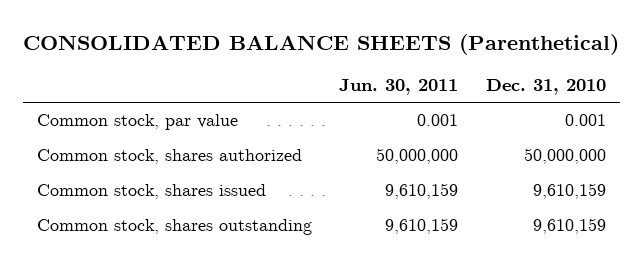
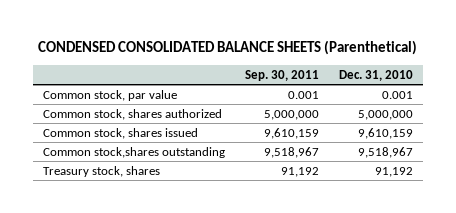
[22,34,619,56] CONSOLIDATED BALANCE SHEETS (Parenthetical) -> [38,40,418,56] CONDENSED CONSOLIDATED BALANCE SHEETS (Parenthetical)
[339,79,459,96] Jun. 30, 2011 -> none
none -> [245,69,320,81] Sep. 30, 2011
[524,148,607,165] 50,000,000 -> [357,109,413,120] 5,000,000
[36,219,312,236] Common stock, shares outstanding -> [43,146,226,158] Common stock,shares outstanding
[533,218,607,235] 9,610,159 -> [357,146,413,158] 9,518,967
none -> [43,165,161,177] Treasury stock, shares

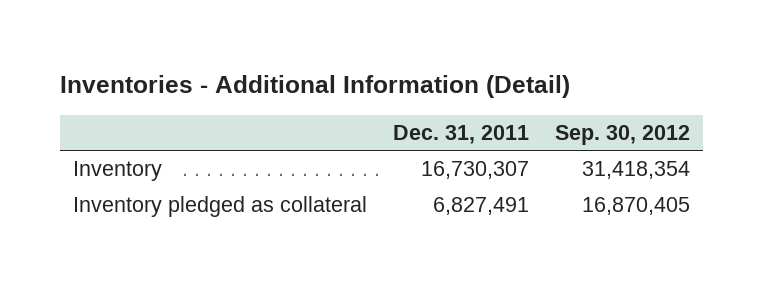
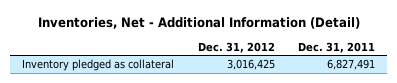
[59,75,570,99] Inventories - Additional Information (Detail) -> [37,17,360,30] Inventories, Net - Additional Information (Detail)
[555,124,691,145] Sep. 30, 2012 -> none
none -> [197,41,275,53] Dec. 31, 2012
[72,161,162,182] Inventory -> none

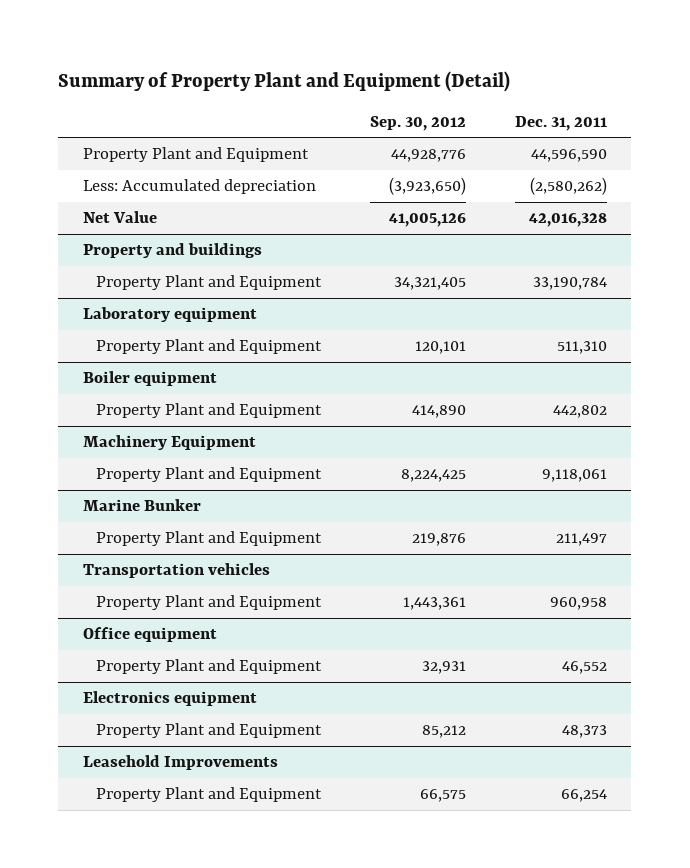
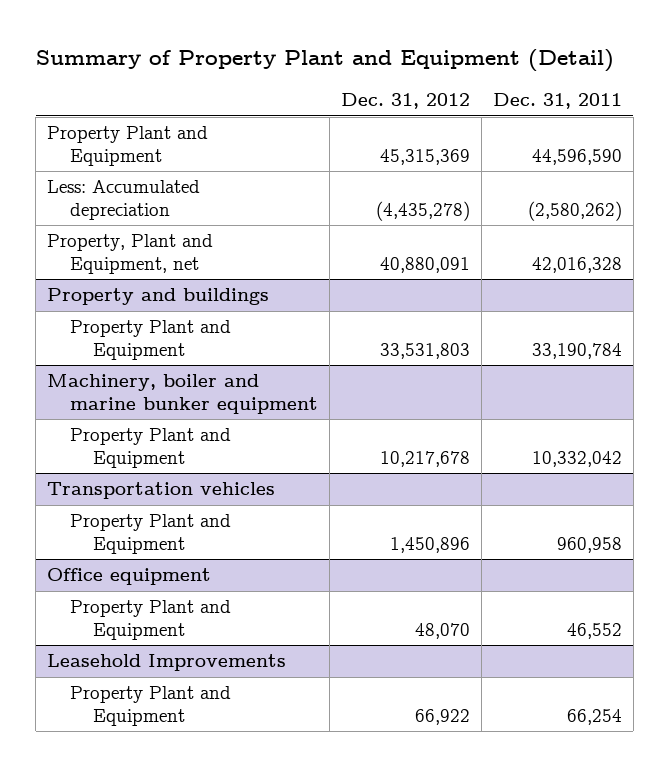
[369,115,466,131] Sep. 30, 2012 -> none
none -> [340,93,470,110] Dec. 31, 2012
[82,211,157,224] Net Value -> [47,234,214,274] Property, Plant and Equipment, net
[82,307,257,323] Laboratory equipment -> none
[82,371,217,387] Boiler equipment -> none
[96,403,323,419] Property Plant and Equipment -> none
[82,435,256,451] Machinery Equipment -> none
[96,467,323,483] Property Plant and Equipment -> none
[82,499,201,512] Marine Bunker -> none
[96,531,323,547] Property Plant and Equipment -> none
none -> [47,374,319,414] Machinery, boiler and marine bunker equipment
[556,341,607,355] 511,310 -> [531,450,622,467] 10,332,042
[82,691,257,707] Electronics equipment -> none
[96,723,323,739] Property Plant and Equipment -> none

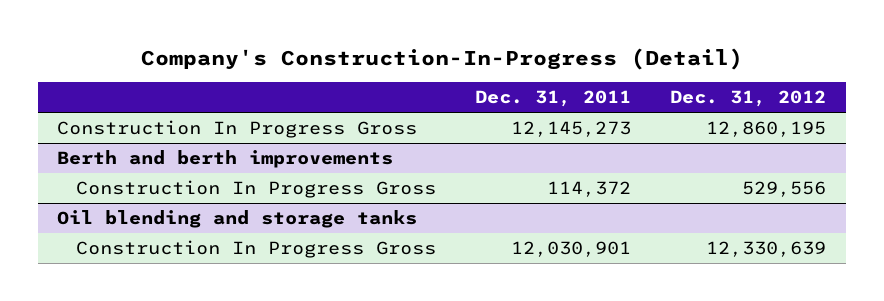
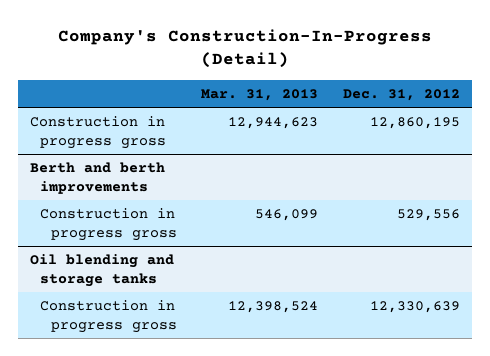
[475,90,632,108] Dec. 31, 2011 -> none
none -> [201,88,319,101] Mar. 31, 2013
[57,120,418,139] Construction In Progress Gross -> [29,116,167,149] Construction in progress gross
[76,180,437,199] Construction In Progress Gross -> [40,208,178,241] Construction in progress gross
[76,240,437,259] Construction In Progress Gross -> [40,300,178,333] Construction in progress gross

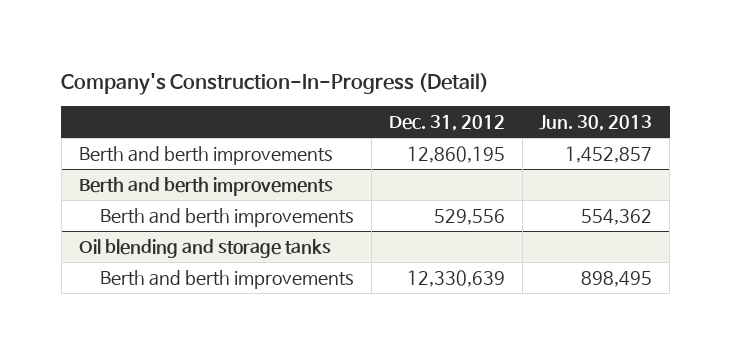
[201,88,319,101] Mar. 31, 2013 -> none
none -> [539,115,653,132] Jun. 30, 2013
[29,116,167,149] Construction in progress gross -> [78,145,333,165] Berth and berth improvements
[40,208,178,241] Construction in progress gross -> [99,207,354,227] Berth and berth improvements
[40,300,178,333] Construction in progress gross -> [99,269,354,289] Berth and berth improvements

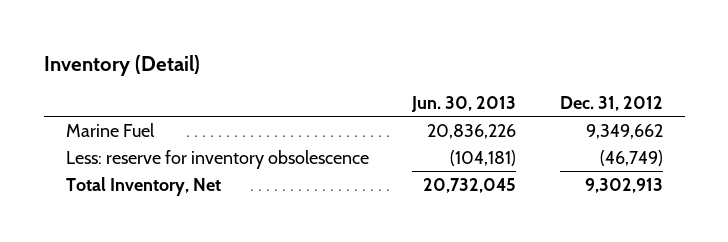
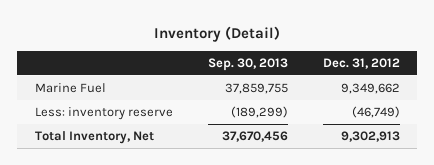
[411,96,517,113] Jun. 30, 2013 -> none
none -> [207,58,288,72] Sep. 30, 2013
[65,149,369,169] Less: reserve for inventory obsolescence -> [34,107,173,121] Less: inventory reserve

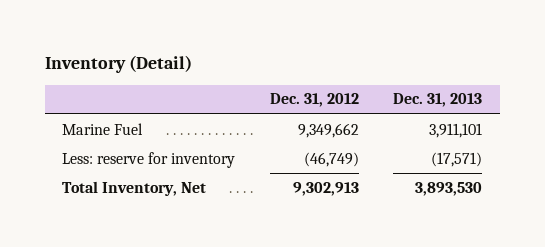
[207,58,288,72] Sep. 30, 2013 -> none
none -> [393,93,483,108] Dec. 31, 2013
[34,107,173,121] Less: inventory reserve -> [62,151,236,168] Less: reserve for inventory

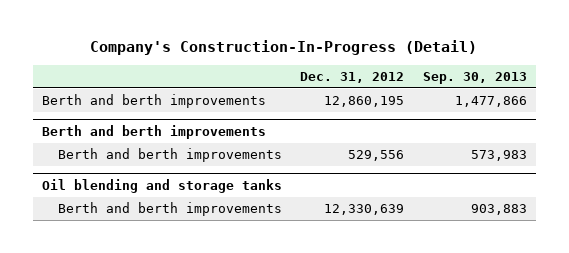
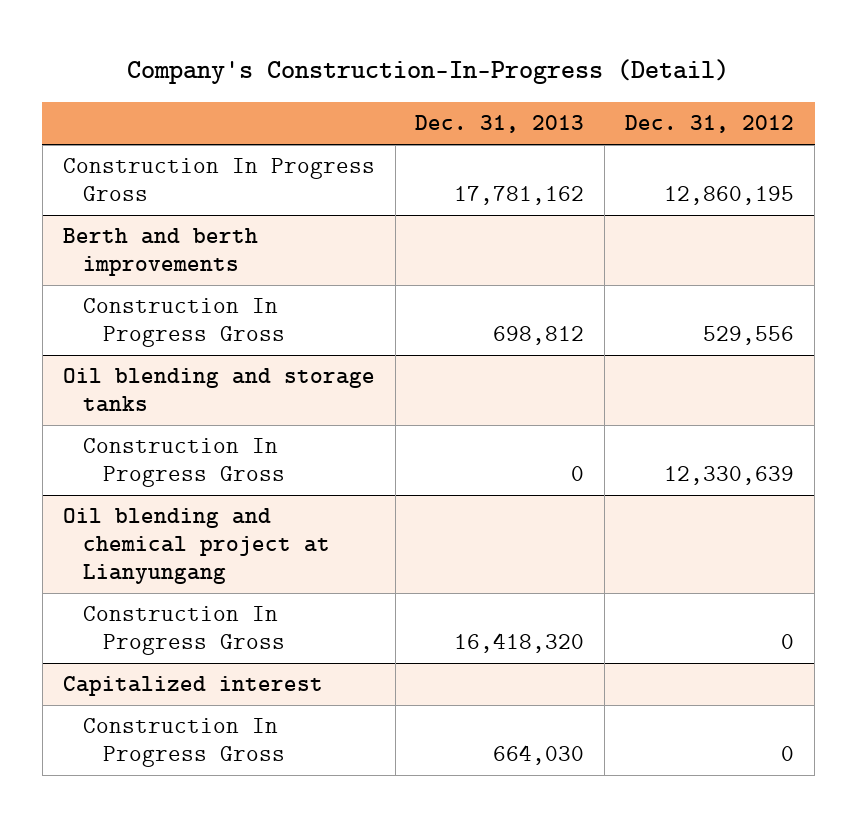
[422,71,527,84] Sep. 30, 2013 -> none
none -> [415,115,585,134] Dec. 31, 2013
[42,94,267,109] Berth and berth improvements -> [62,158,375,202] Construction In Progress Gross
[57,148,282,163] Berth and berth improvements -> [82,298,285,348] Construction In Progress Gross
[57,202,282,217] Berth and berth improvements -> [82,438,285,488] Construction In Progress Gross
none -> [62,508,330,585] Oil blending and chemical project at Lianyungang
none -> [82,606,285,656] Construction In Progress Gross
none -> [62,676,323,697] Capitalized interest
none -> [82,718,285,768] Construction In Progress Gross

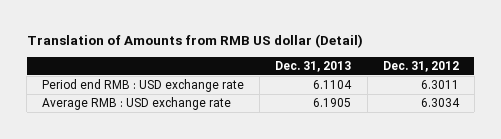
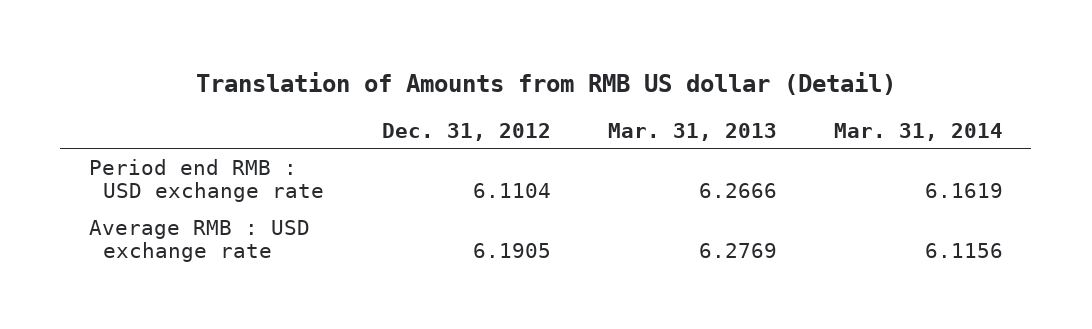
[275,60,352,72] Dec. 31, 2013 -> none
none -> [607,122,777,141] Mar. 31, 2013
none -> [833,122,1003,141] Mar. 31, 2014
[420,80,459,90] 6.3011 -> [472,183,551,199] 6.1104
[420,98,460,108] 6.3034 -> [472,243,551,259] 6.1905

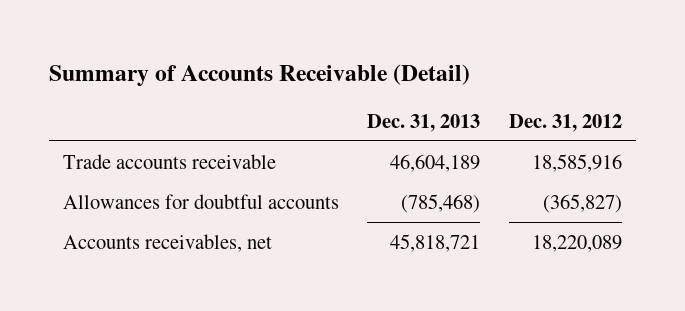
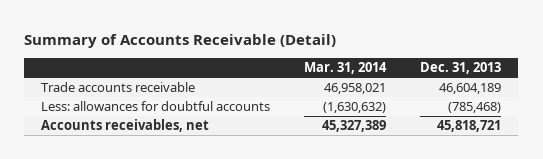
[508,113,622,132] Dec. 31, 2012 -> none
none -> [304,62,388,75] Mar. 31, 2014
[62,193,339,209] Allowances for doubtful accounts -> [41,101,271,112] Less: allowances for doubtful accounts

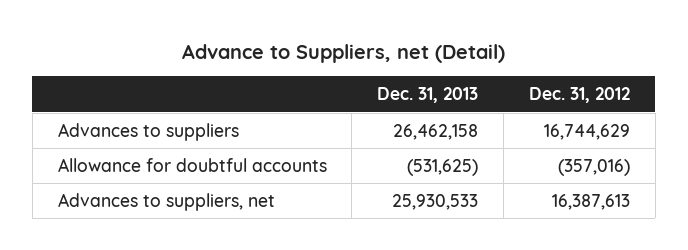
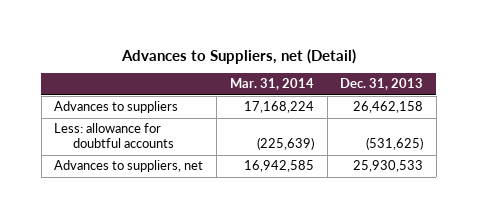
[181,44,505,64] Advance to Suppliers, net (Detail) -> [120,48,356,64] Advances to Suppliers, net (Detail)
[528,87,630,104] Dec. 31, 2012 -> none
none -> [229,78,314,91] Mar. 31, 2014
[57,157,327,172] Allowance for doubtful accounts -> [54,123,175,149] Less: allowance for doubtful accounts

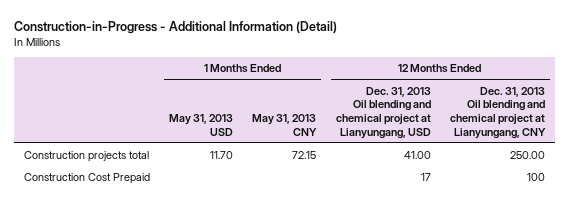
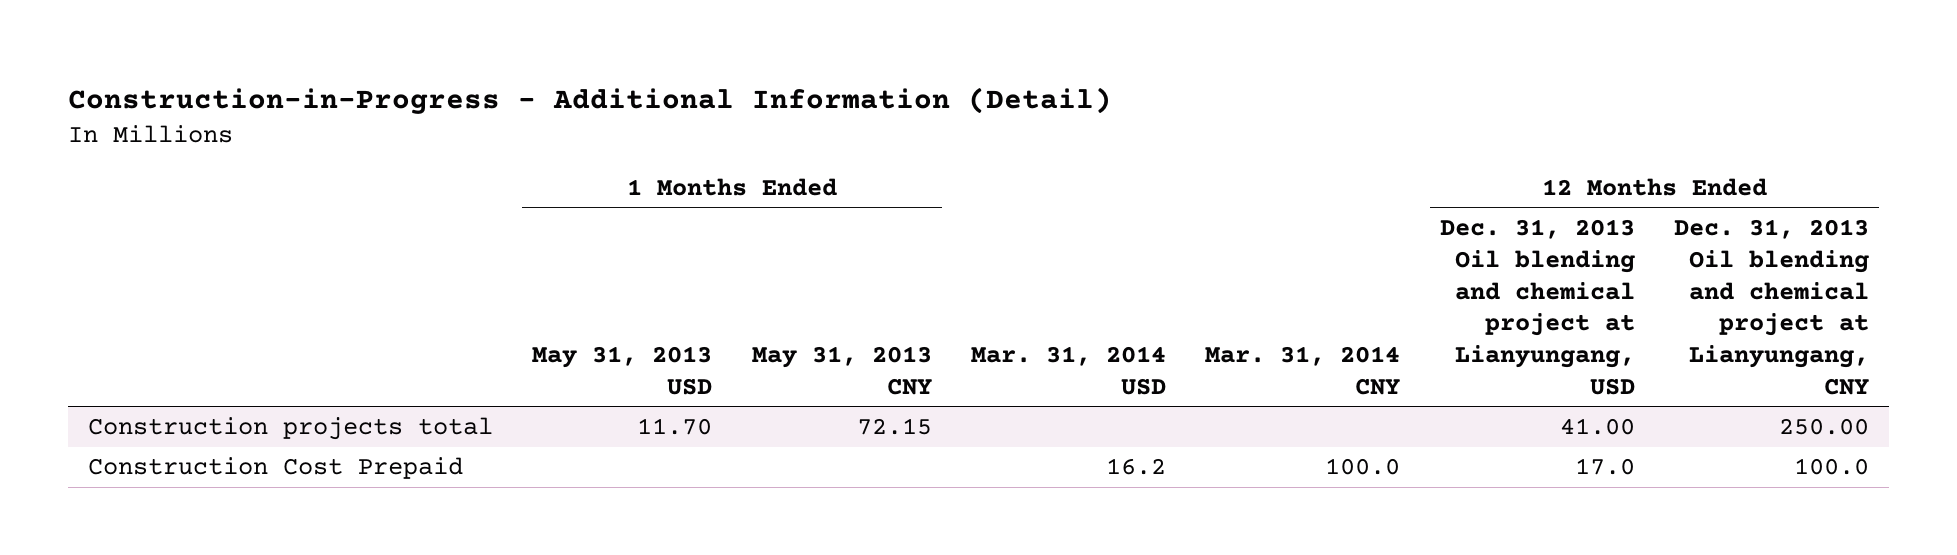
none -> [971,345,1167,395] Mar. 31, 2014 USD
none -> [1205,345,1401,395] Mar. 31, 2014 CNY
[420,173,431,182] 17 -> [1574,458,1635,476] 17.0
[527,173,546,182] 100 -> [1794,458,1870,476] 100.0

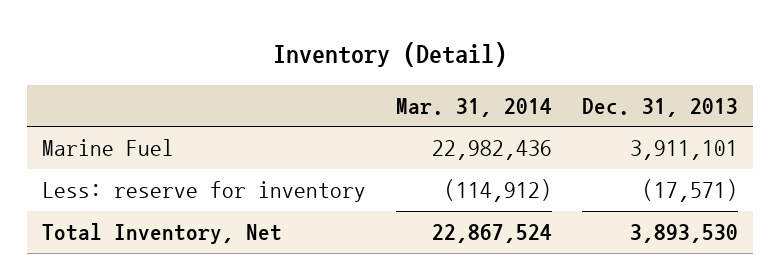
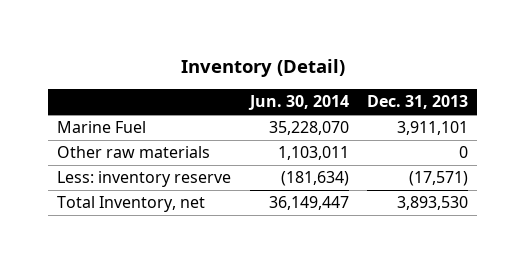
[396,97,553,117] Mar. 31, 2014 -> none
none -> [247,95,349,111] Jun. 30, 2014
none -> [57,146,211,159] Other raw materials
[42,181,367,203] Less: reserve for inventory -> [57,171,232,188] Less: inventory reserve
[42,223,283,245] Total Inventory, Net -> [57,196,206,213] Total Inventory, net

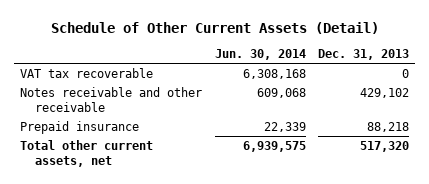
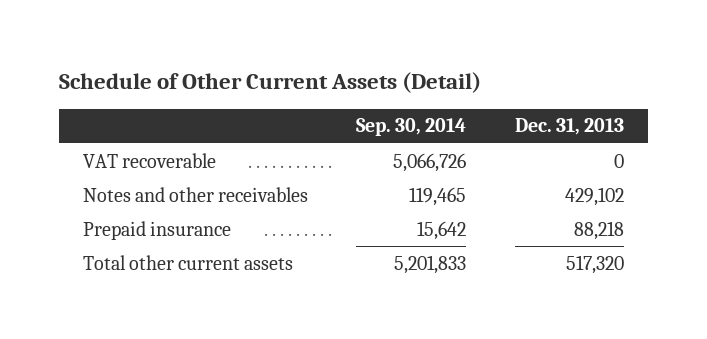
[214,49,306,61] Jun. 30, 2014 -> none
none -> [356,118,467,137] Sep. 30, 2014
[20,67,154,78] VAT tax recoverable -> [82,152,216,168] VAT recoverable
[20,86,203,112] Notes receivable and other receivable -> [82,186,308,202] Notes and other receivables
[20,139,154,167] Total other current assets, net -> [82,254,293,270] Total other current assets

